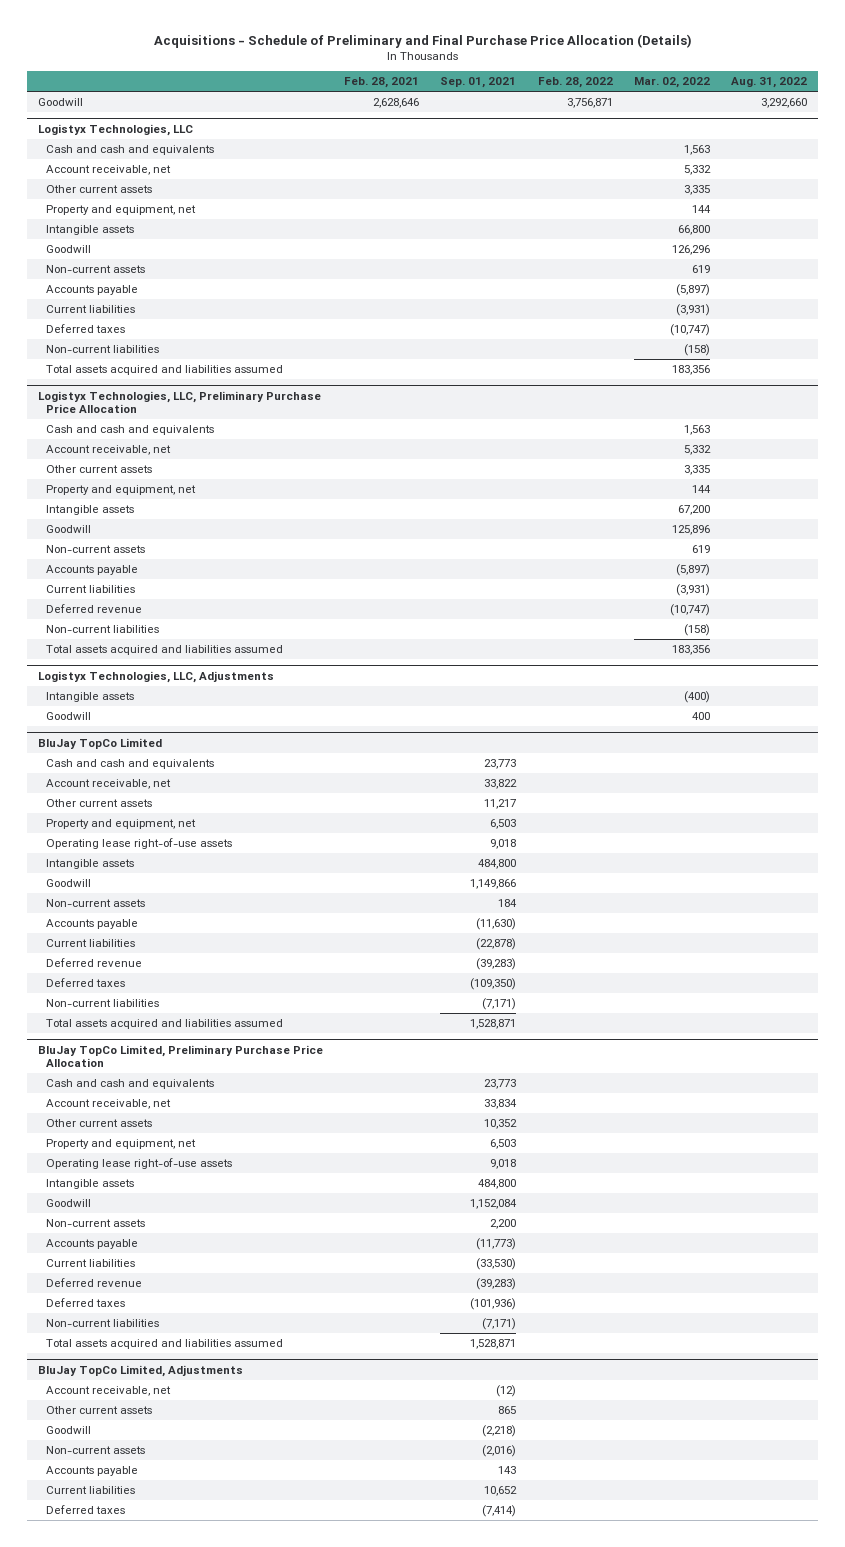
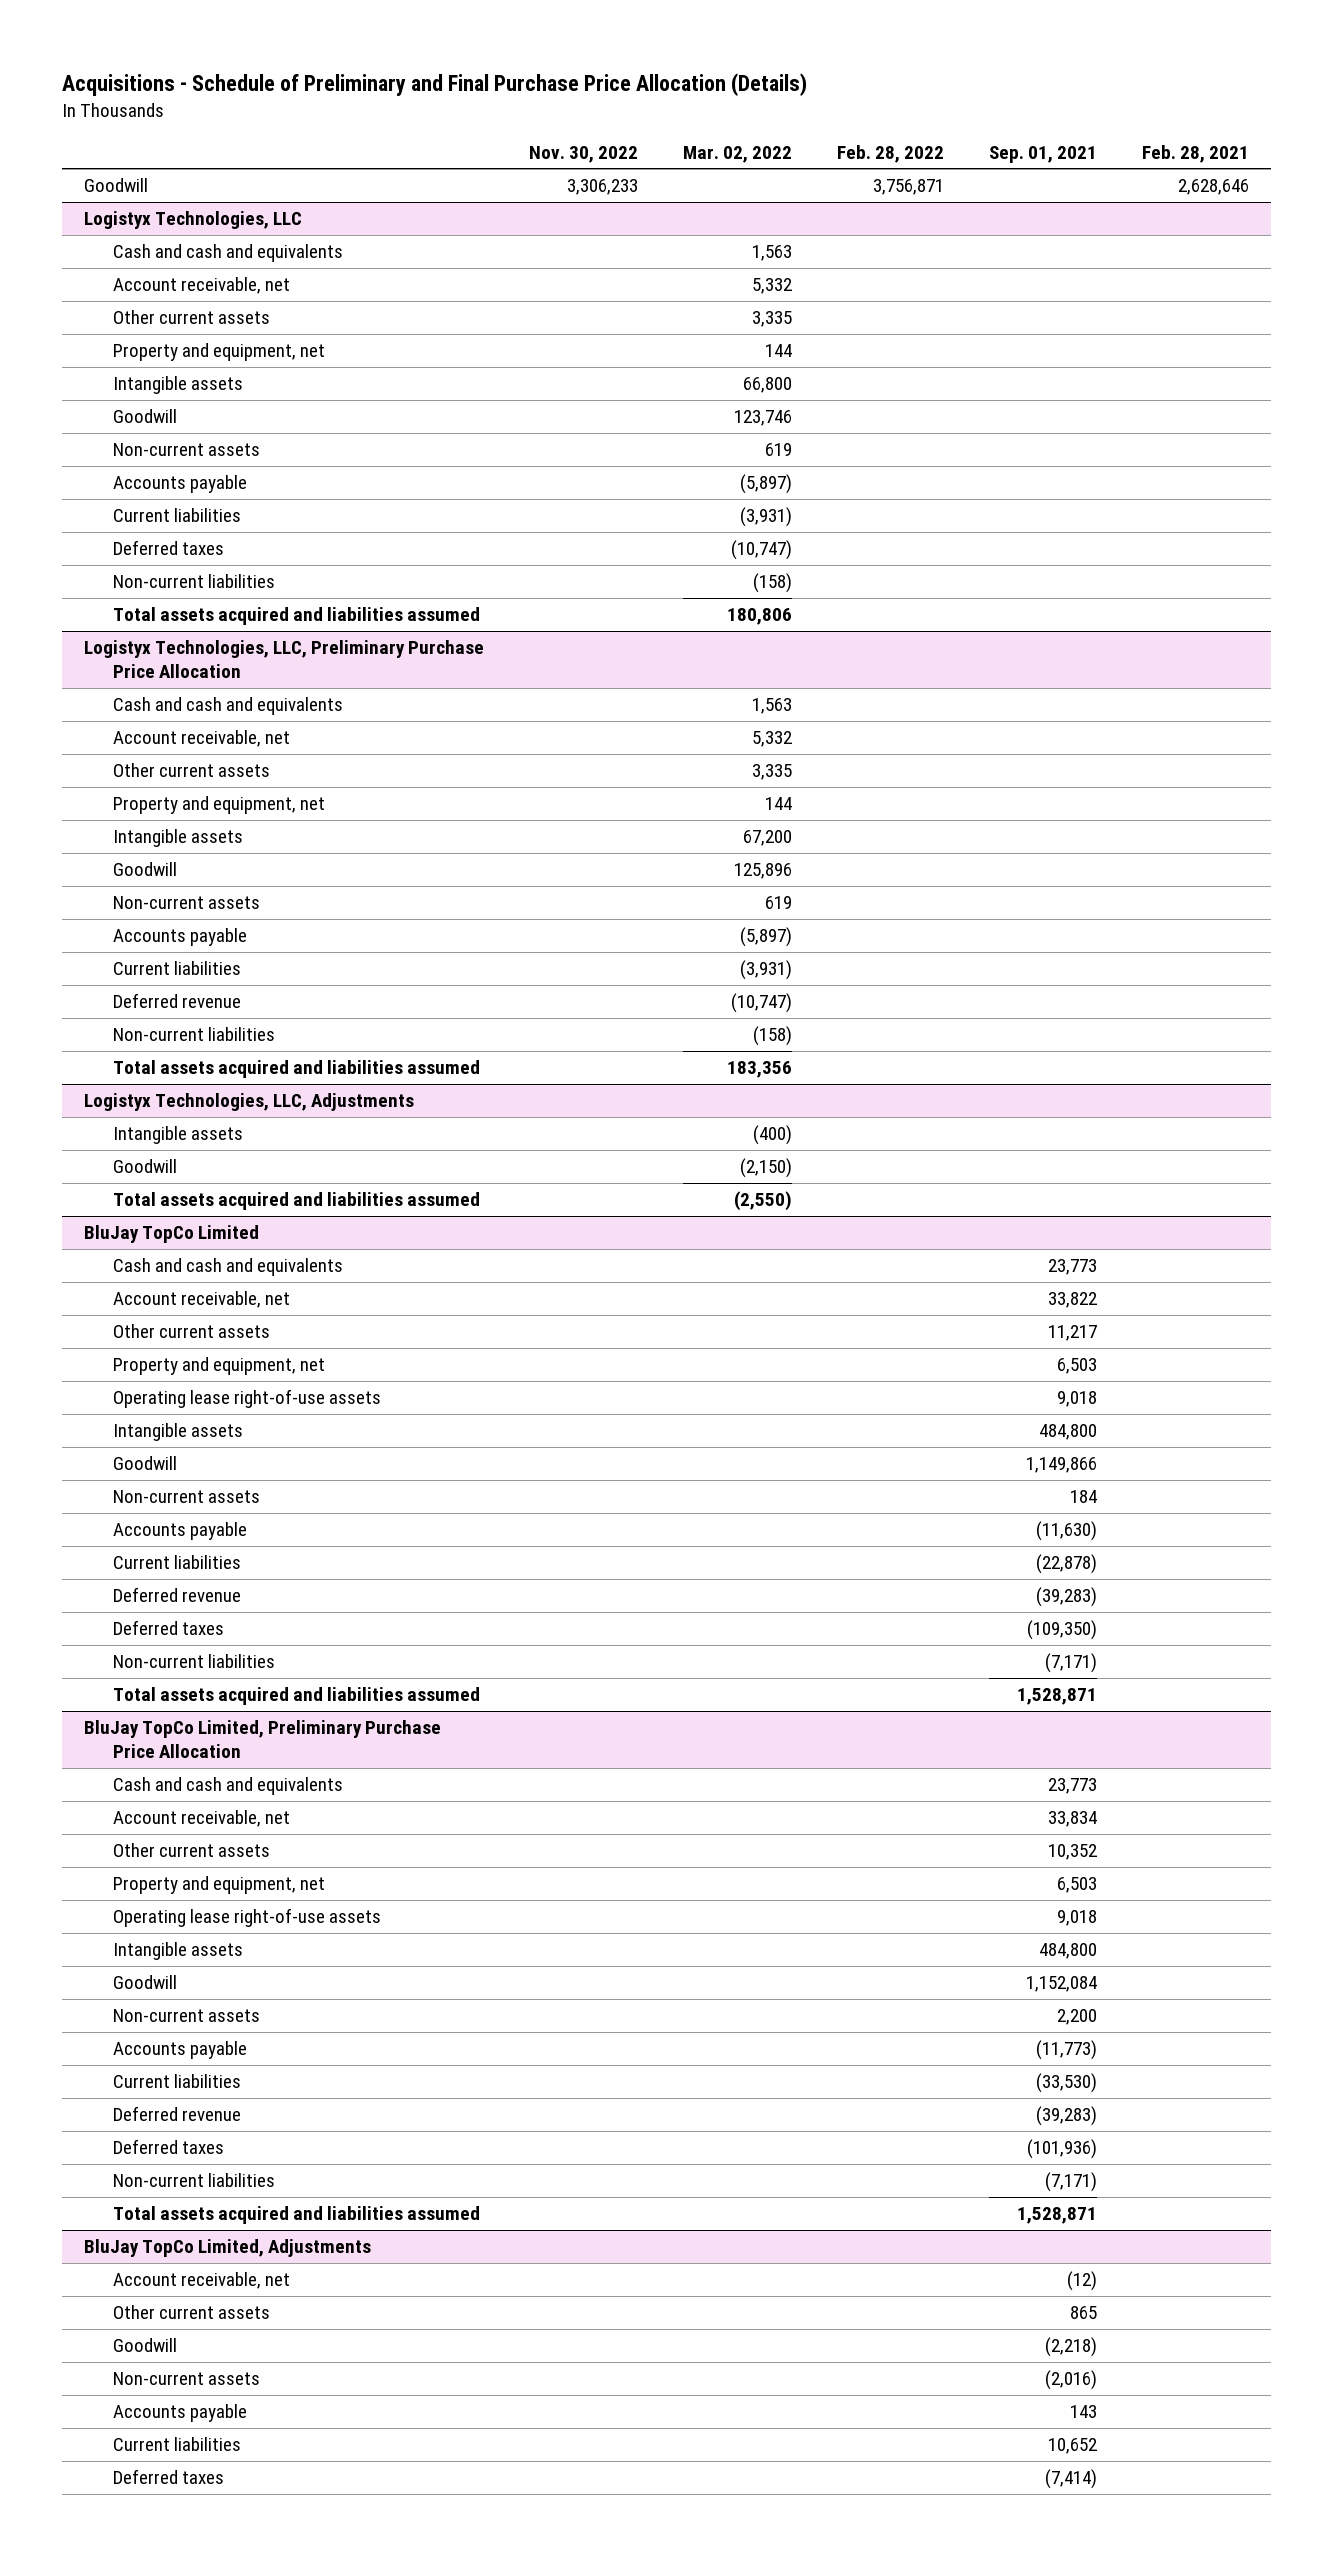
[731,77,808,89] Aug. 31, 2022 -> none
none -> [529,145,639,163] Nov. 30, 2022
[671,244,710,255] 126,296 -> [734,409,793,426] 123,746
[671,364,710,375] 183,356 -> [727,607,793,625] 180,806
[691,711,710,720] 400 -> [740,1157,793,1178] (2,150)
none -> [112,1191,480,1210] Total assets acquired and liabilities assumed

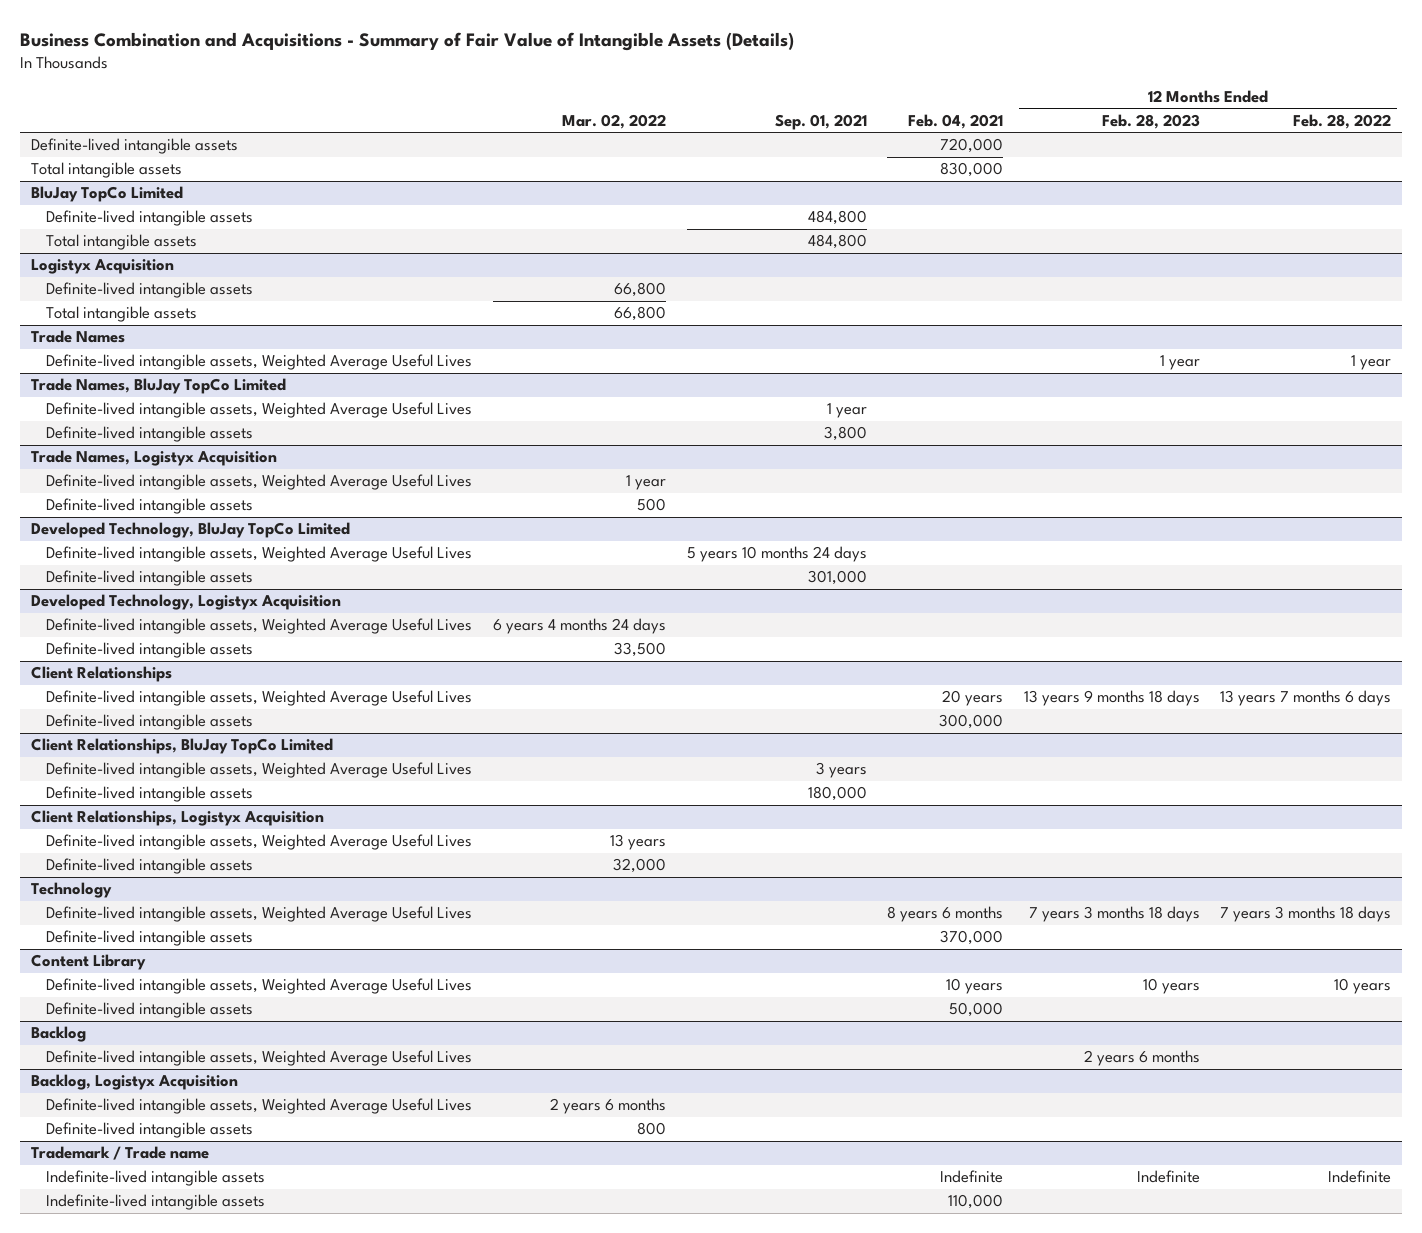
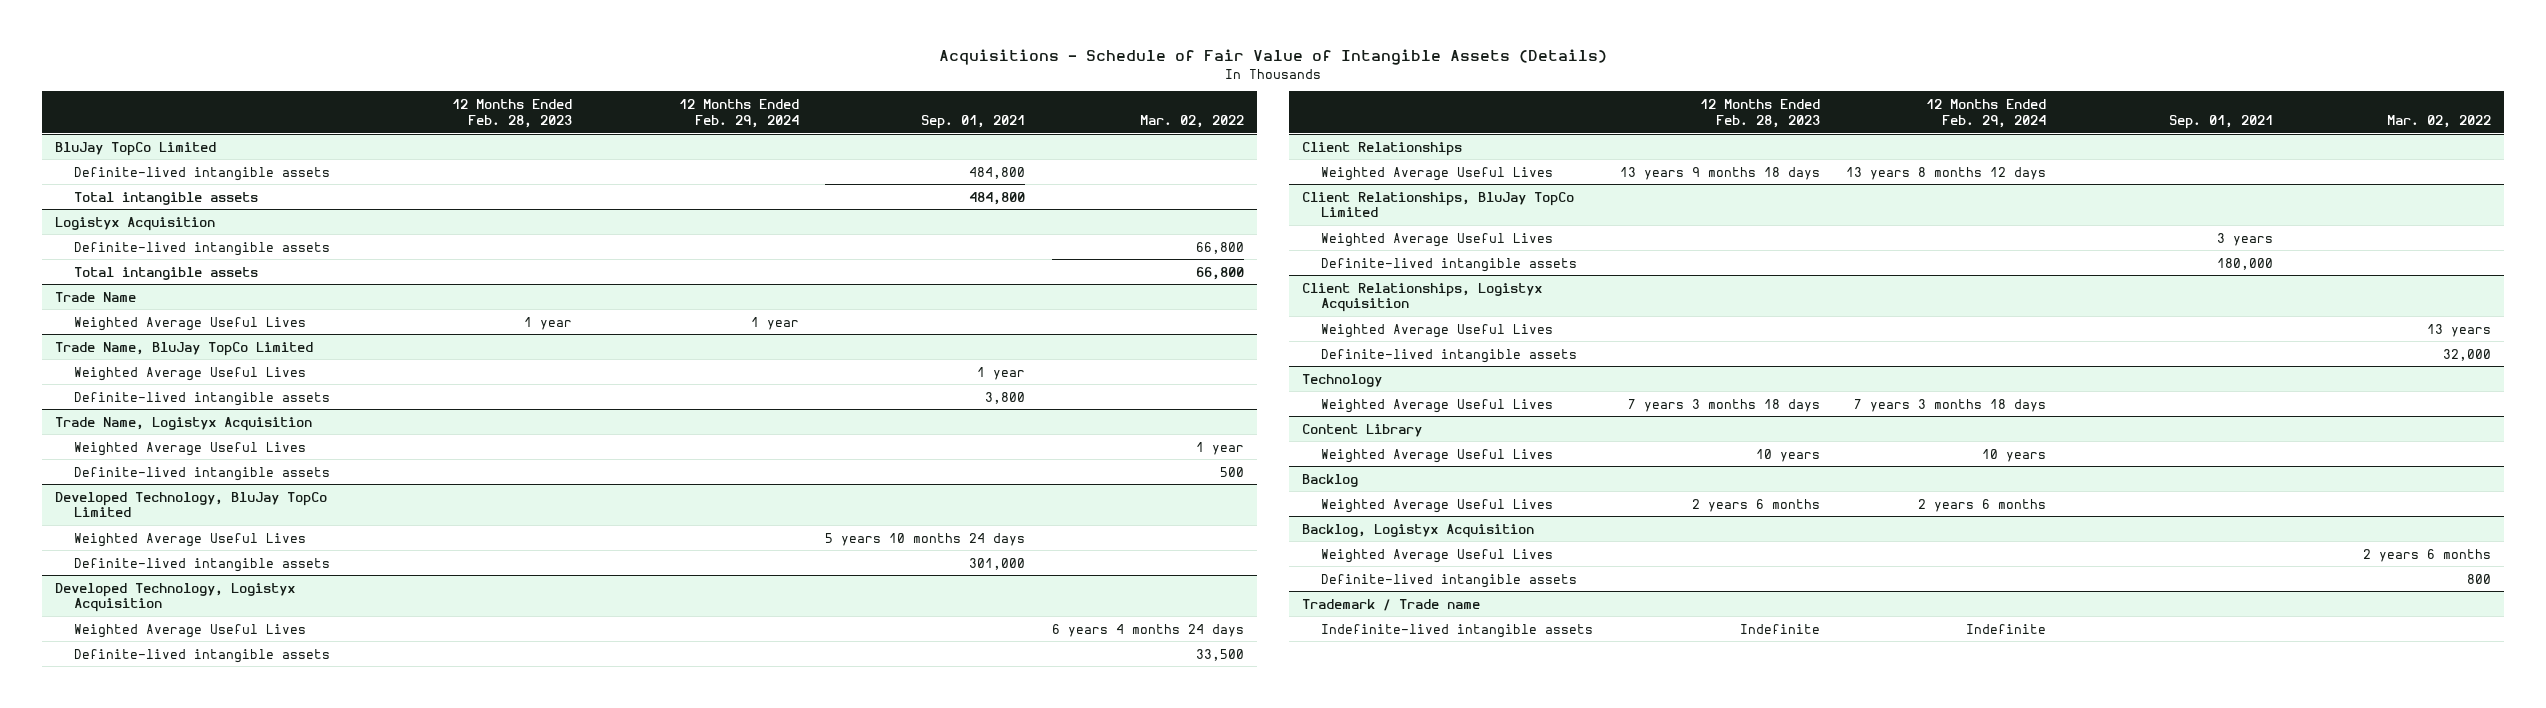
[20,31,795,51] Business Combination and Acquisitions - Summary of Fair Value of Intangible Assets (Details) -> [939,49,1608,66] Acquisitions - Schedule of Fair Value of Intangible Assets (Details)
[908,113,1004,129] Feb. 04, 2021 -> none
[1293,113,1392,129] Feb. 28, 2022 -> none
none -> [678,98,799,128] 12 Months Ended Feb. 29, 2024
[30,138,238,155] Definite-lived intangible assets -> none
[30,162,182,179] Total intangible assets -> none
[30,330,125,344] Trade Names -> [54,291,136,302] Trade Name
[46,354,473,371] Definite-lived intangible assets, Weighted Average Useful Lives -> [73,316,306,331] Weighted Average Useful Lives
[30,378,286,395] Trade Names, BluJay TopCo Limited -> [54,341,313,356] Trade Name, BluJay TopCo Limited
[46,402,473,419] Definite-lived intangible assets, Weighted Average Useful Lives -> [73,366,306,381] Weighted Average Useful Lives
[30,450,277,467] Trade Names, Logistyx Acquisition -> [54,416,312,431] Trade Name, Logistyx Acquisition
[46,474,473,491] Definite-lived intangible assets, Weighted Average Useful Lives -> [73,441,306,456] Weighted Average Useful Lives
[46,546,473,563] Definite-lived intangible assets, Weighted Average Useful Lives -> [73,532,306,547] Weighted Average Useful Lives
[46,618,473,635] Definite-lived intangible assets, Weighted Average Useful Lives -> [73,623,306,638] Weighted Average Useful Lives
[46,714,254,731] Definite-lived intangible assets -> none
[46,690,473,707] Definite-lived intangible assets, Weighted Average Useful Lives -> [1321,166,1554,181] Weighted Average Useful Lives
[46,762,473,779] Definite-lived intangible assets, Weighted Average Useful Lives -> [1321,232,1554,247] Weighted Average Useful Lives
[46,834,473,851] Definite-lived intangible assets, Weighted Average Useful Lives -> [1321,323,1554,338] Weighted Average Useful Lives
[46,930,254,947] Definite-lived intangible assets -> none
[46,906,473,923] Definite-lived intangible assets, Weighted Average Useful Lives -> [1321,398,1554,413] Weighted Average Useful Lives
[46,1002,254,1019] Definite-lived intangible assets -> none
[46,978,473,995] Definite-lived intangible assets, Weighted Average Useful Lives -> [1321,448,1554,463] Weighted Average Useful Lives
[46,1050,473,1067] Definite-lived intangible assets, Weighted Average Useful Lives -> [1321,498,1554,513] Weighted Average Useful Lives
[46,1098,473,1115] Definite-lived intangible assets, Weighted Average Useful Lives -> [1321,548,1554,563] Weighted Average Useful Lives
[46,1194,266,1211] Indefinite-lived intangible assets -> none

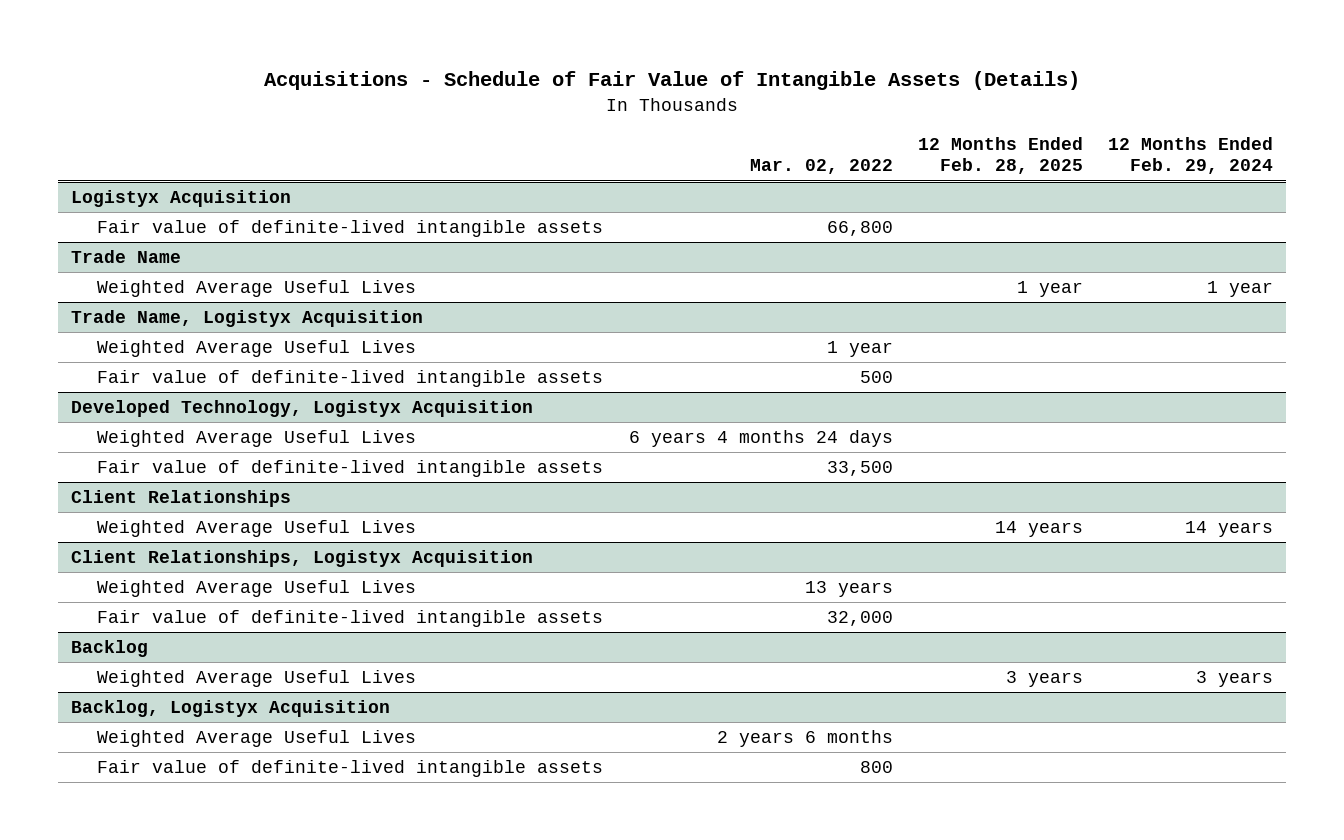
[452,98,573,128] 12 Months Ended Feb. 28, 2023 -> none
[921,114,1026,129] Sep. 01, 2021 -> none
none -> [917,136,1083,175] 12 Months Ended Feb. 28, 2025
[54,141,216,156] BluJay TopCo Limited -> none
[73,166,330,181] Definite-lived intangible assets -> none
[73,191,258,205] Total intangible assets -> none
[73,266,258,280] Total intangible assets -> none
[73,241,330,256] Definite-lived intangible assets -> [97,220,604,238] Fair value of definite-lived intangible assets
[54,341,313,356] Trade Name, BluJay TopCo Limited -> none
[73,366,306,381] Weighted Average Useful Lives -> none
[73,391,330,406] Definite-lived intangible assets -> none
[54,491,327,518] Developed Technology, BluJay TopCo Limited -> none
[73,532,306,547] Weighted Average Useful Lives -> none
[73,557,330,572] Definite-lived intangible assets -> none
[73,466,330,481] Definite-lived intangible assets -> [97,370,604,388] Fair value of definite-lived intangible assets
[73,648,330,663] Definite-lived intangible assets -> [97,460,604,478] Fair value of definite-lived intangible assets
[1302,191,1575,218] Client Relationships, BluJay TopCo Limited -> none
[1321,232,1554,247] Weighted Average Useful Lives -> none
[1321,257,1578,272] Definite-lived intangible assets -> none
[1846,166,2047,180] 13 years 8 months 12 days -> [1185,521,1274,538] 14 years
[1302,373,1383,387] Technology -> none
[1321,398,1554,413] Weighted Average Useful Lives -> none
[1302,423,1423,437] Content Library -> none
[1321,448,1554,463] Weighted Average Useful Lives -> none
[1321,348,1578,363] Definite-lived intangible assets -> [97,610,604,628] Fair value of definite-lived intangible assets
[1918,498,2047,512] 2 years 6 months -> [1196,671,1274,688] 3 years
[1302,598,1481,611] Trademark / Trade name -> none
[1321,623,1594,638] Indefinite-lived intangible assets -> none
[1321,573,1578,588] Definite-lived intangible assets -> [97,760,604,778] Fair value of definite-lived intangible assets

